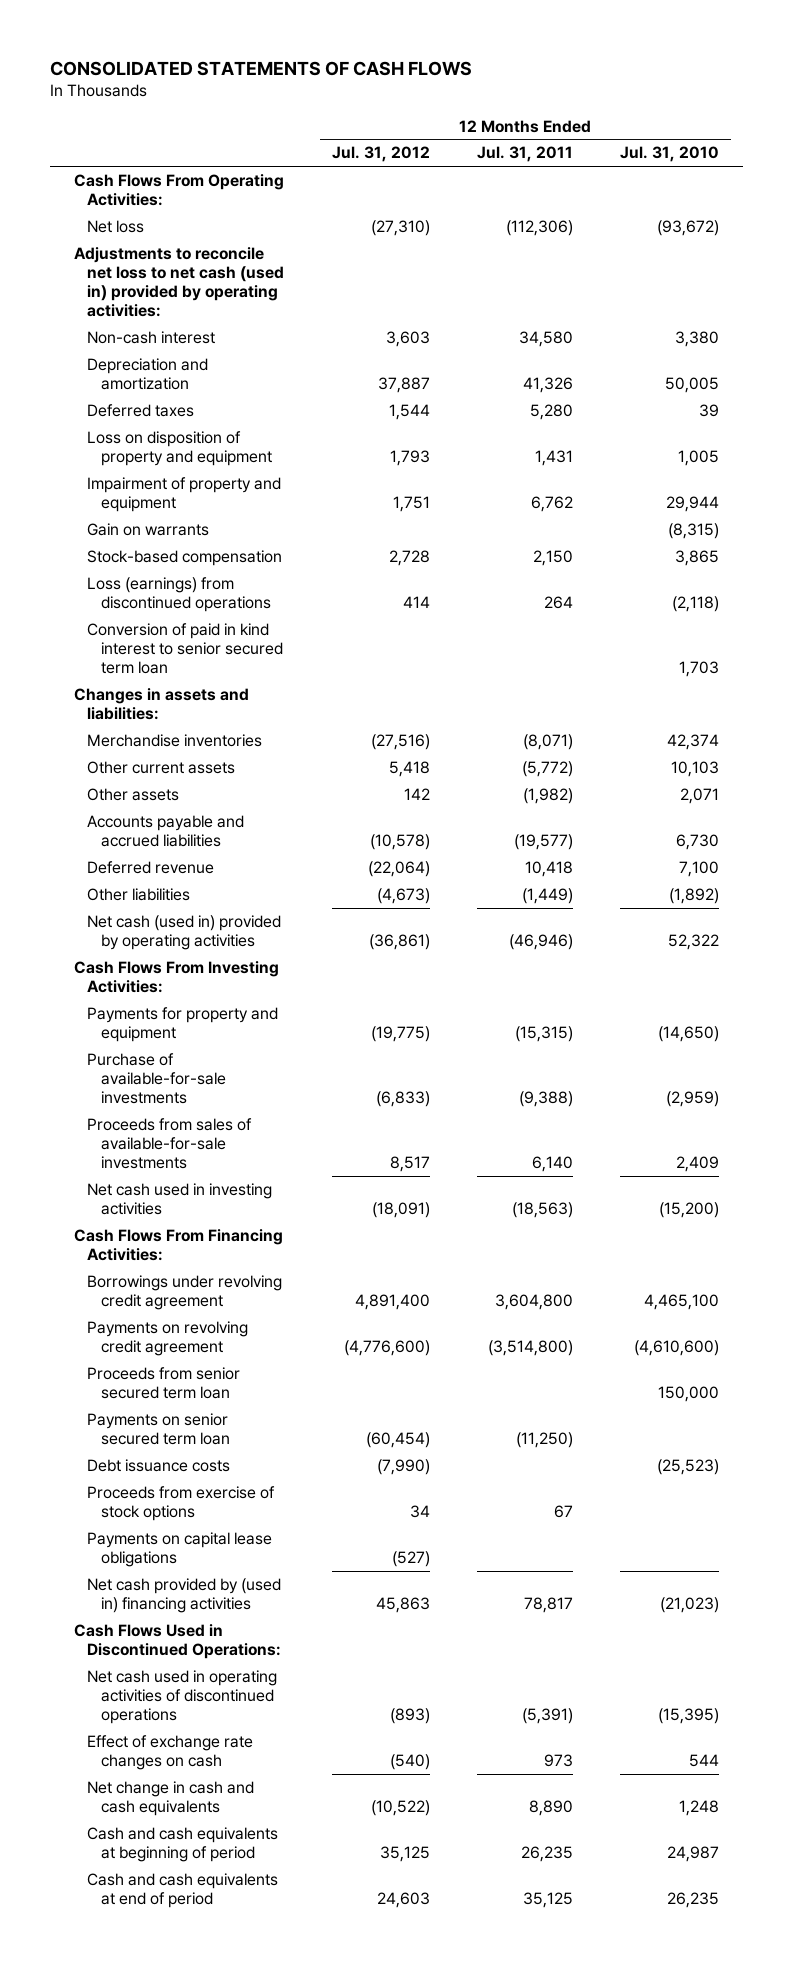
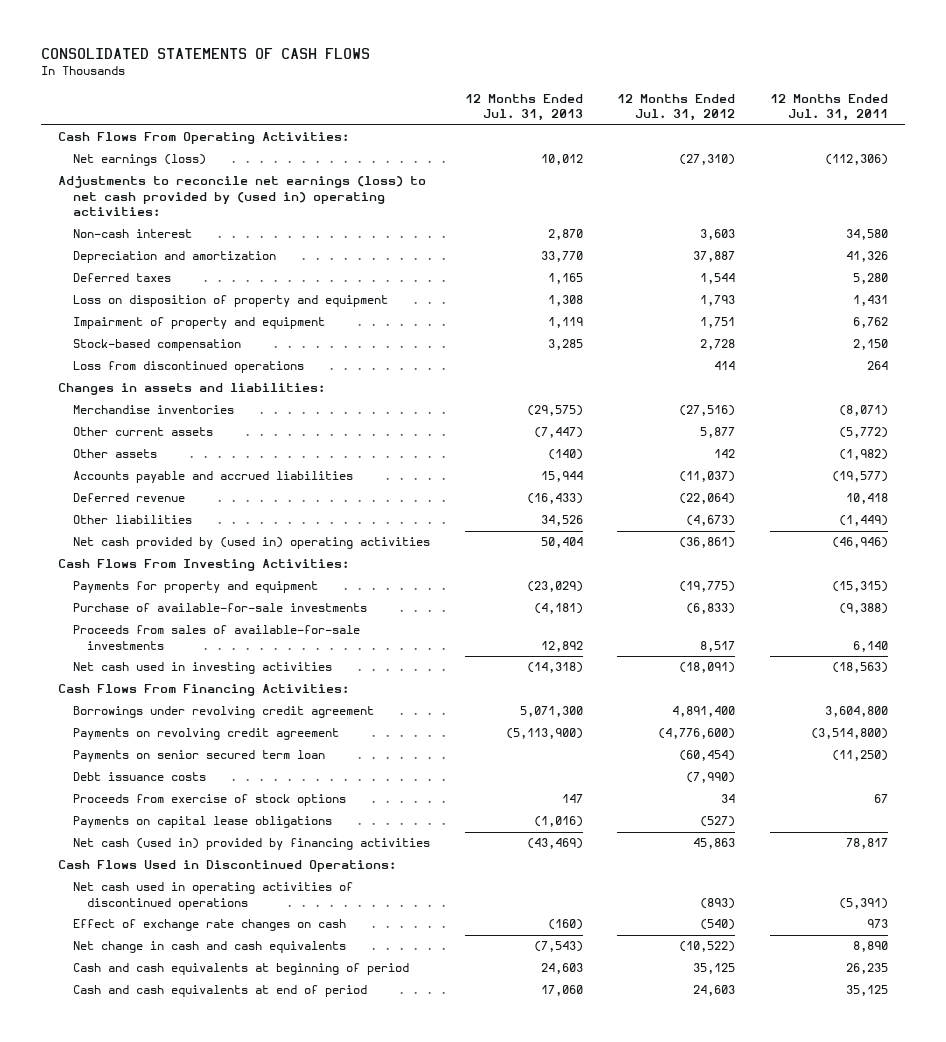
[620,146,720,163] Jul. 31, 2010 -> none
none -> [464,93,583,122] 12 Months Ended Jul. 31, 2013
[87,220,145,234] Net loss -> [72,154,206,167] Net earnings (loss)
[73,247,285,317] Adjustments to reconcile net loss to net cash (used in) provided by operating activities: -> [58,176,427,217] Adjustments to reconcile net earnings (loss) to net cash provided by (used in) operating activities:
[87,523,210,537] Gain on warrants -> none
[87,623,283,674] Conversion of paid in kind interest to senior secured term loan -> none
[87,577,271,613] Loss (earnings) from discontinued operations -> [72,361,304,374] Loss from discontinued operations
[388,761,430,778] 5,418 -> [700,427,736,439] 5,877
[369,834,430,851] (10,578) -> [679,471,736,483] (11,037)
[87,915,282,951] Net cash (used in) provided by operating activities -> [72,537,430,550] Net cash provided by (used in) operating activities
[87,1367,241,1400] Proceeds from senior secured term loan -> none
[87,1578,282,1614] Net cash provided by (used in) financing activities -> [72,838,430,851] Net cash (used in) provided by financing activities

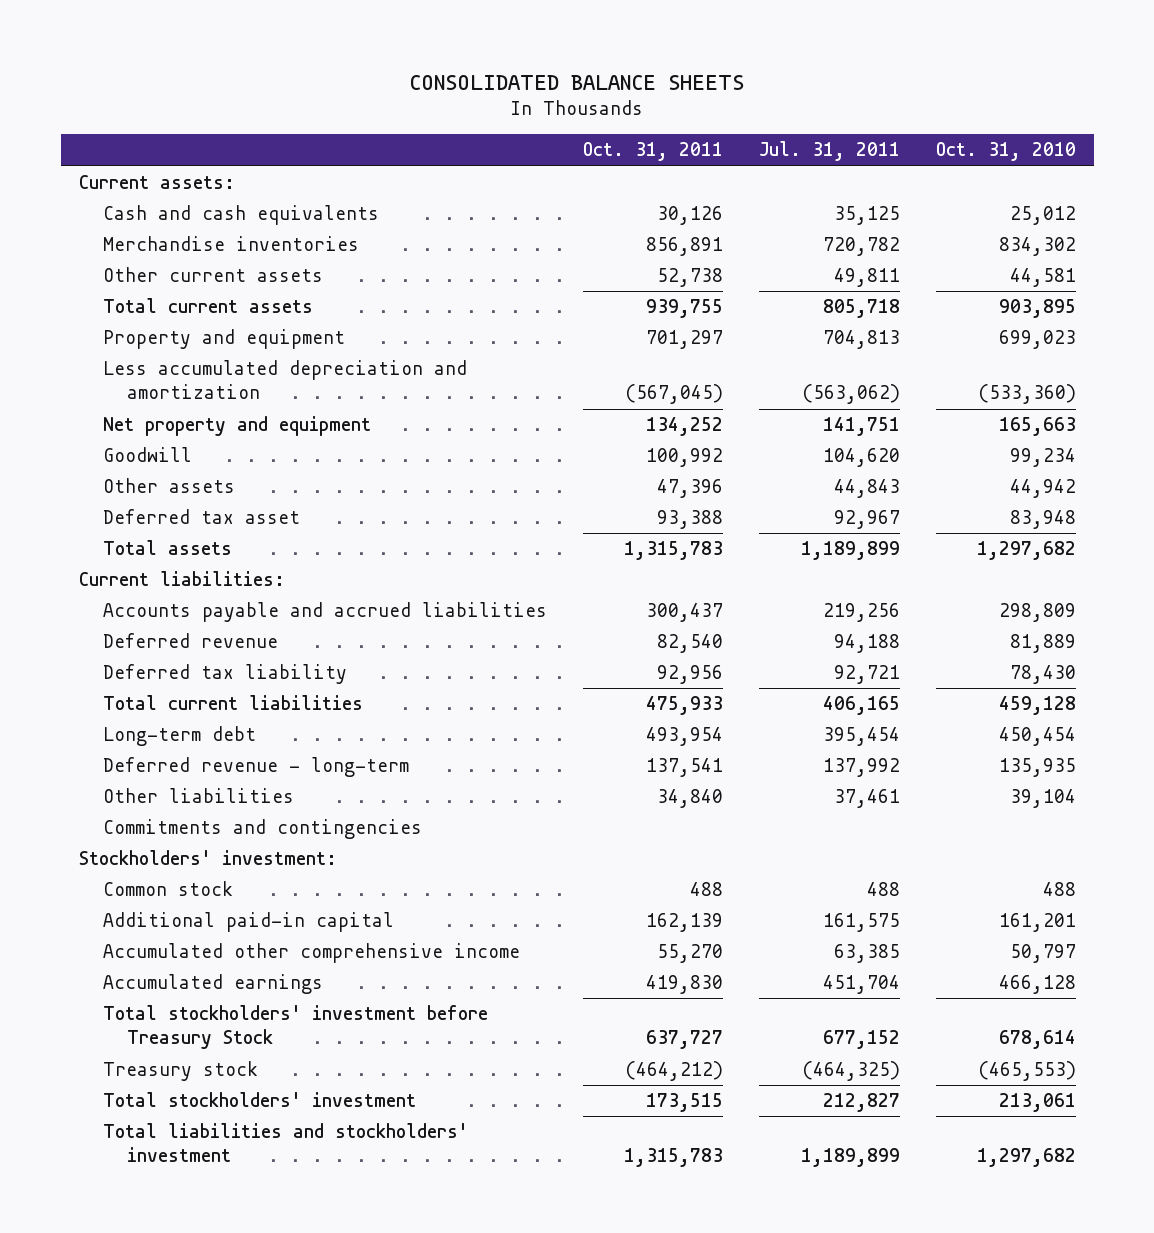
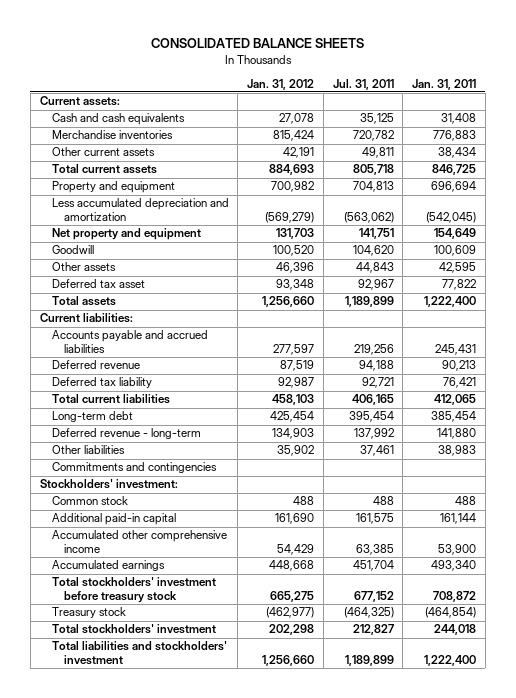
[582,142,723,162] Oct. 31, 2011 -> none
[935,142,1076,162] Oct. 31, 2010 -> none
none -> [247,78,315,90] Jan. 31, 2012
none -> [412,78,477,90] Jan. 31, 2011
[102,1005,488,1050] Total stockholders' investment before Treasury Stock -> [51,577,216,604] Total stockholders' investment before treasury stock

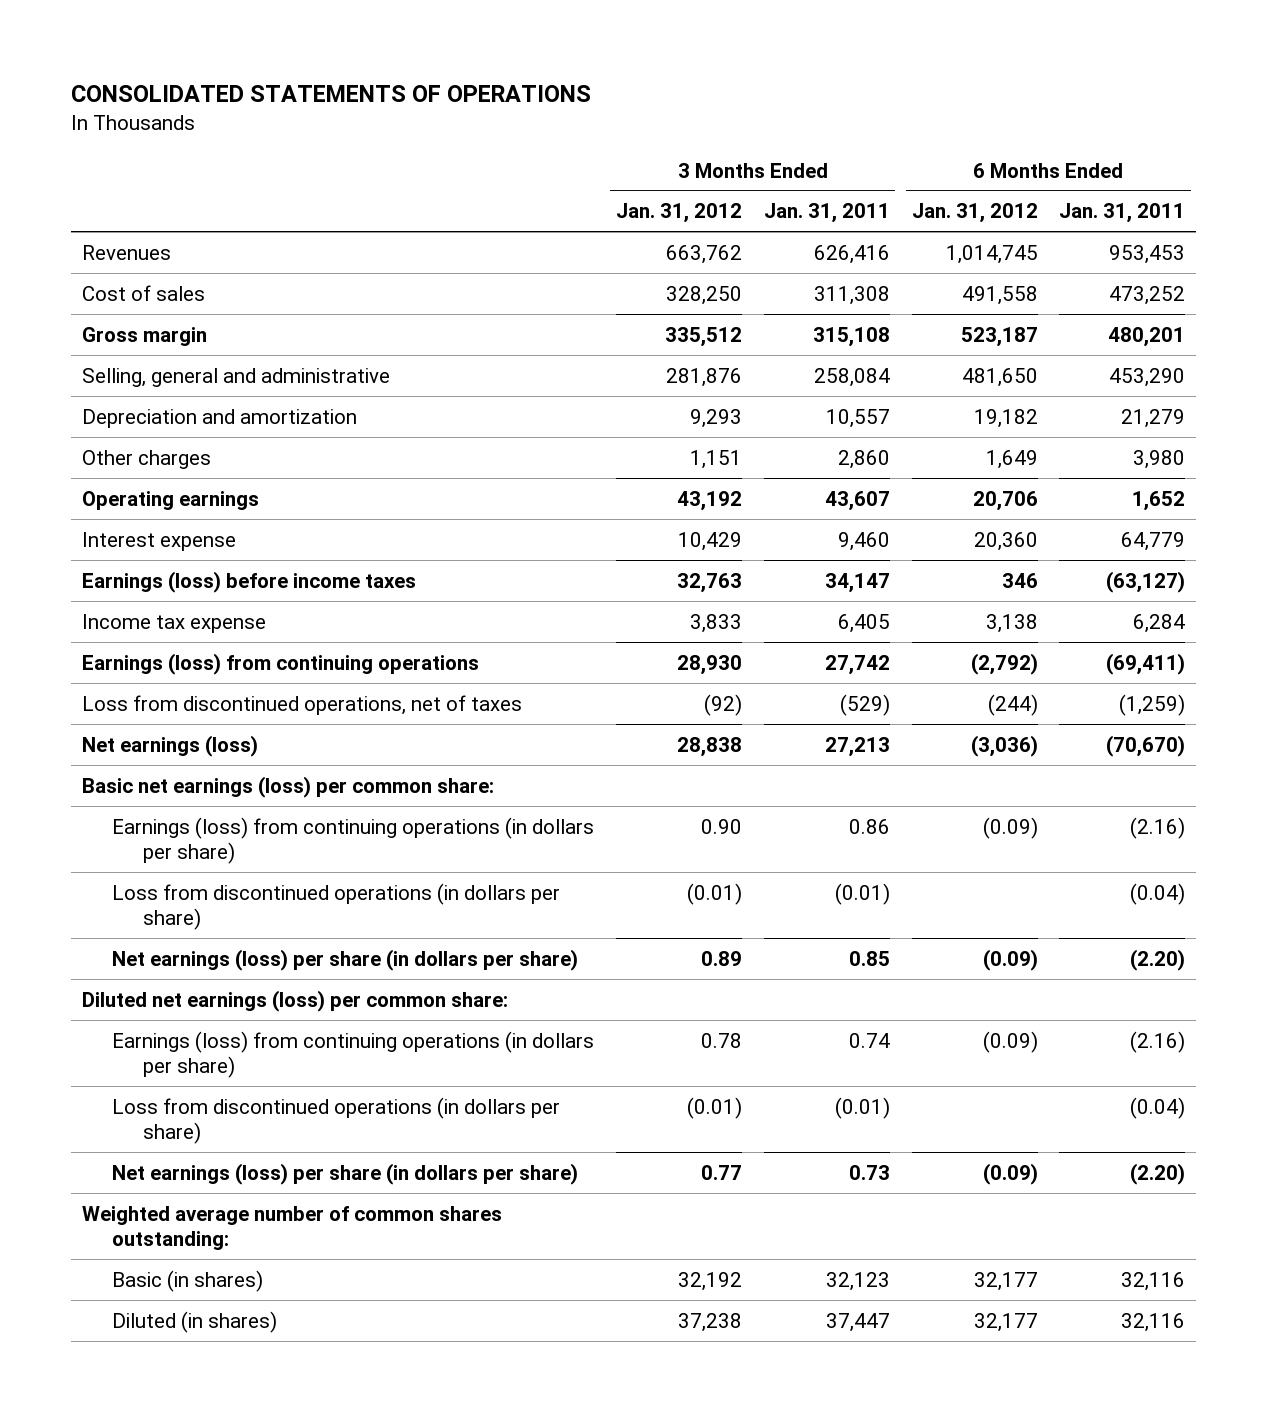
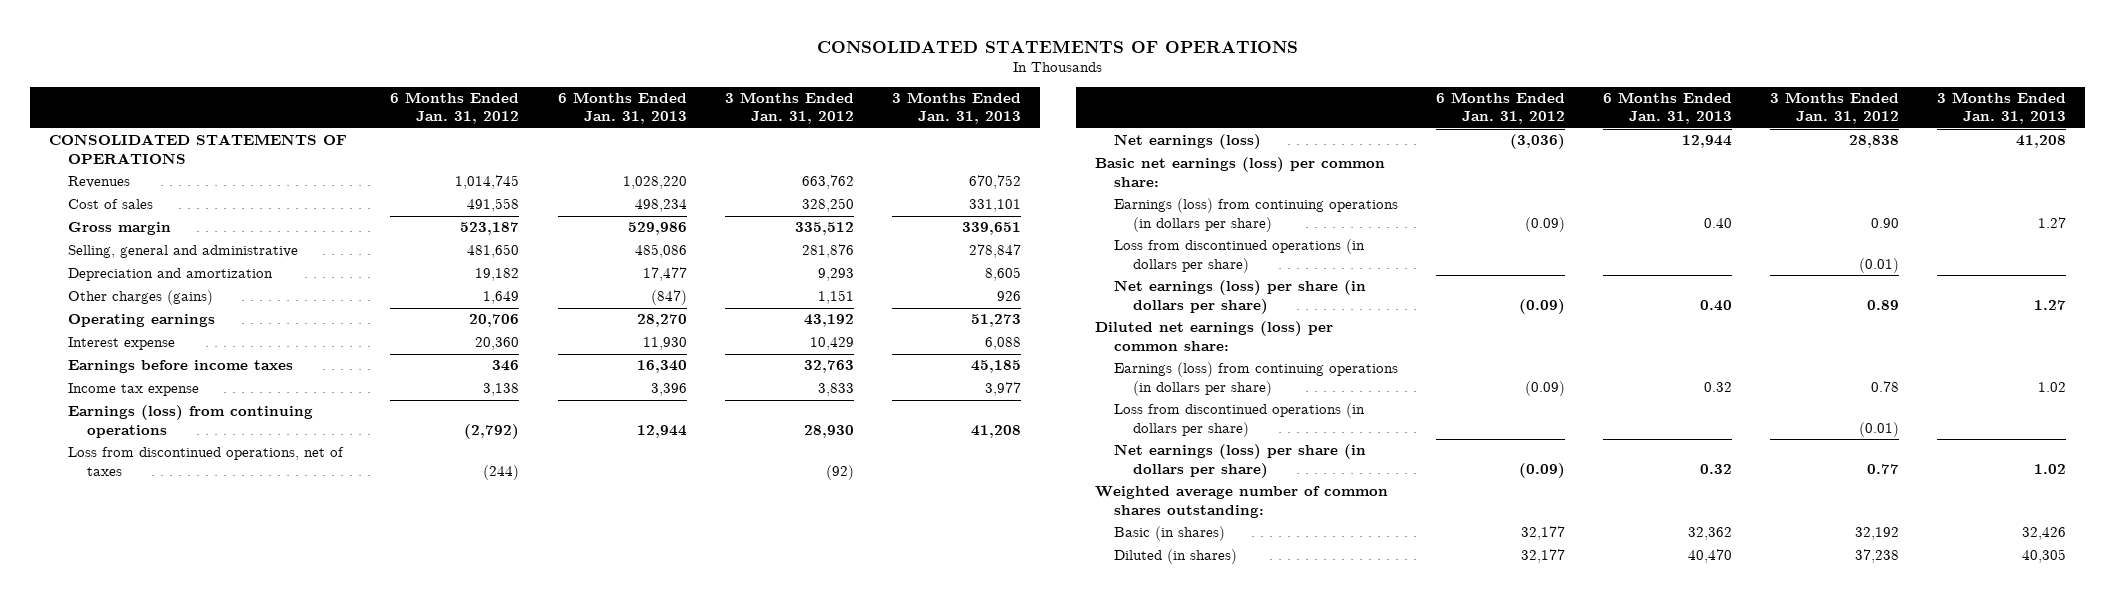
[763,203,890,224] Jan. 31, 2011 -> none
[1059,203,1186,224] Jan. 31, 2011 -> none
none -> [557,91,687,125] 6 Months Ended Jan. 31, 2013
none -> [891,91,1021,125] 3 Months Ended Jan. 31, 2013
none -> [49,134,348,164] CONSOLIDATED STATEMENTS OF OPERATIONS
[81,449,211,469] Other charges -> [68,290,214,306] Other charges (gains)
[81,570,416,593] Earnings (loss) before income taxes -> [68,360,294,374] Earnings before income taxes

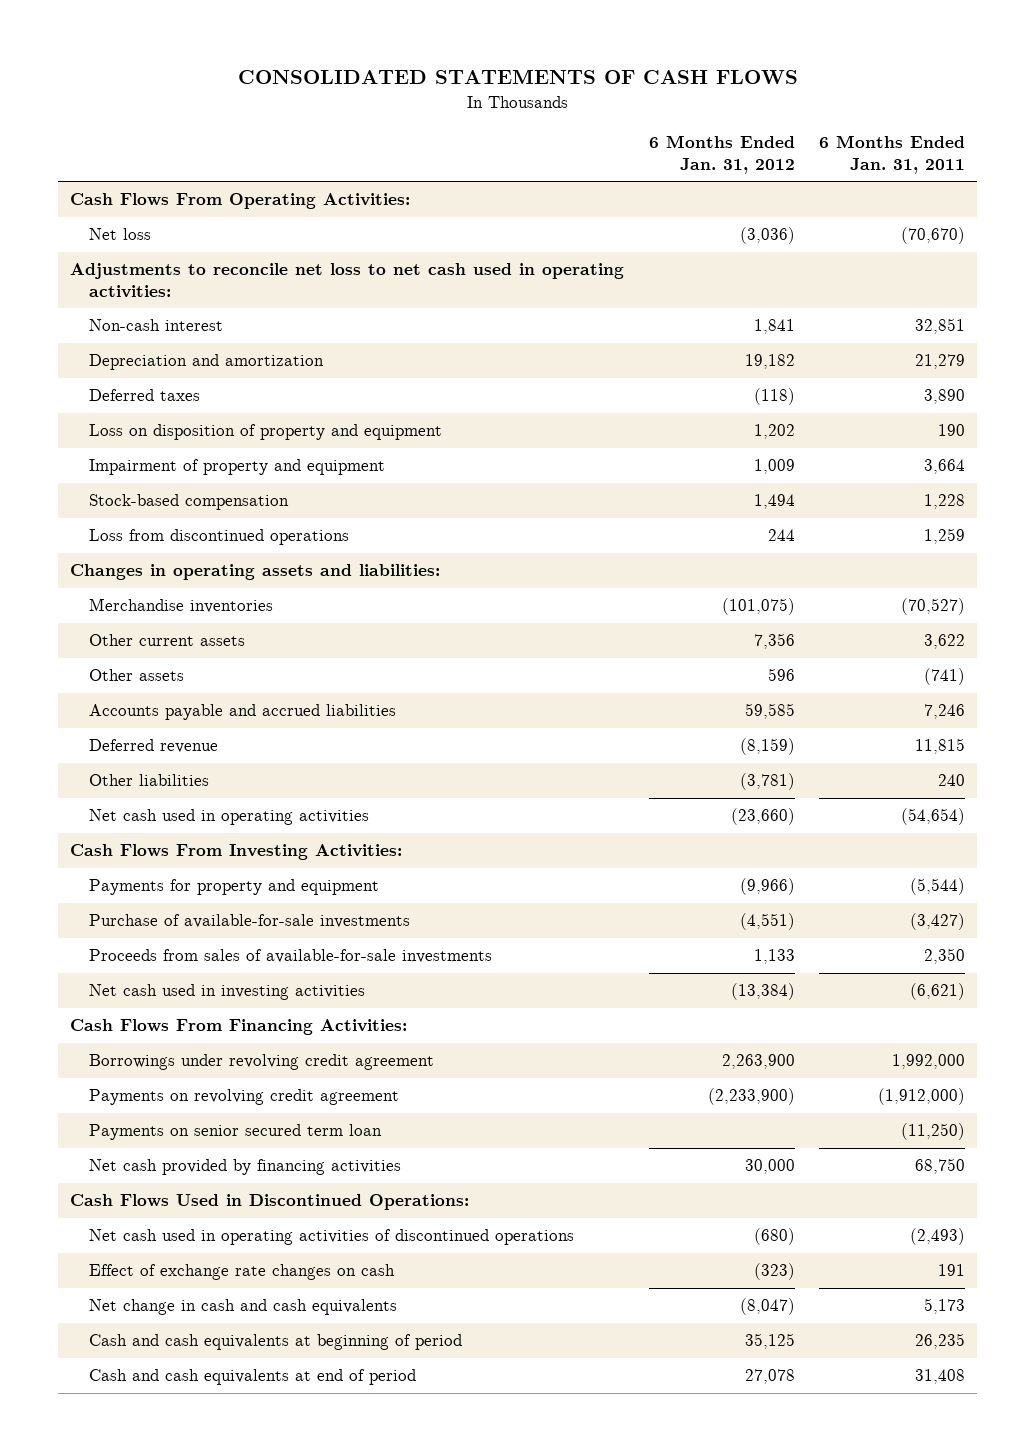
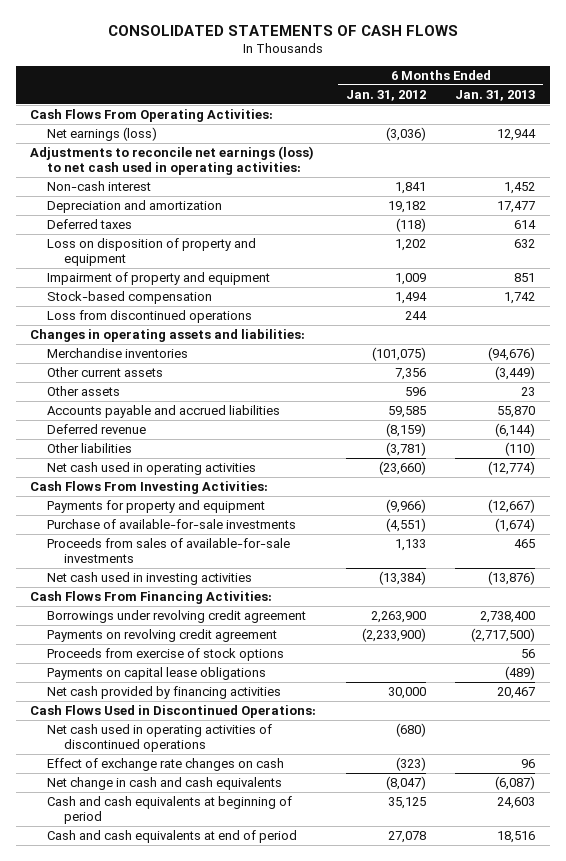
[819,135,966,174] 6 Months Ended Jan. 31, 2011 -> none
none -> [455,89,536,101] Jan. 31, 2013
[88,228,151,241] Net loss -> [47,126,158,141] Net earnings (loss)
[70,263,625,299] Adjustments to reconcile net loss to net cash used in operating activities: -> [30,145,315,176] Adjustments to reconcile net earnings (loss) to net cash used in operating activities:
[88,1124,382,1141] Payments on senior secured term loan -> none
none -> [47,647,285,661] Proceeds from exercise of stock options
none -> [47,666,267,680] Payments on capital lease obligations

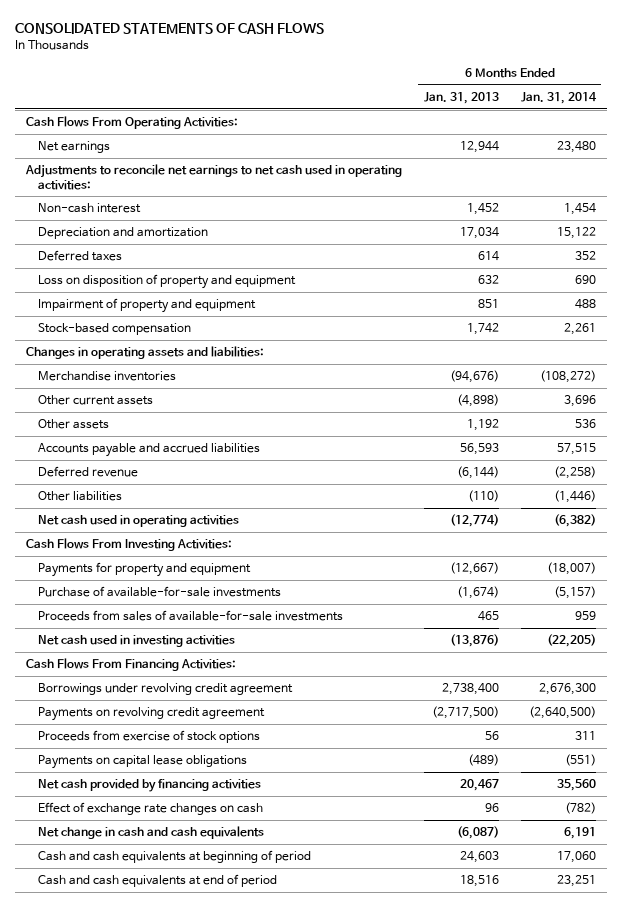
[345,89,426,101] Jan. 31, 2012 -> none
none -> [520,92,597,105] Jan. 31, 2014
[47,126,158,141] Net earnings (loss) -> [37,141,110,154] Net earnings
[30,145,315,176] Adjustments to reconcile net earnings (loss) to net cash used in operating activities: -> [24,164,402,190] Adjustments to reconcile net earnings to net cash used in operating activities:
[497,200,536,213] 17,477 -> [459,227,499,240] 17,034
[47,309,253,323] Loss from discontinued operations -> none
[495,365,536,380] (3,449) -> [456,394,499,408] (4,898)
[521,386,536,396] 23 -> [466,419,499,432] 1,192
[497,405,536,418] 55,870 -> [459,443,499,456] 56,593
[30,704,317,718] Cash Flows Used in Discontinued Operations: -> none
[47,723,273,753] Net cash used in operating activities of discontinued operations -> none

